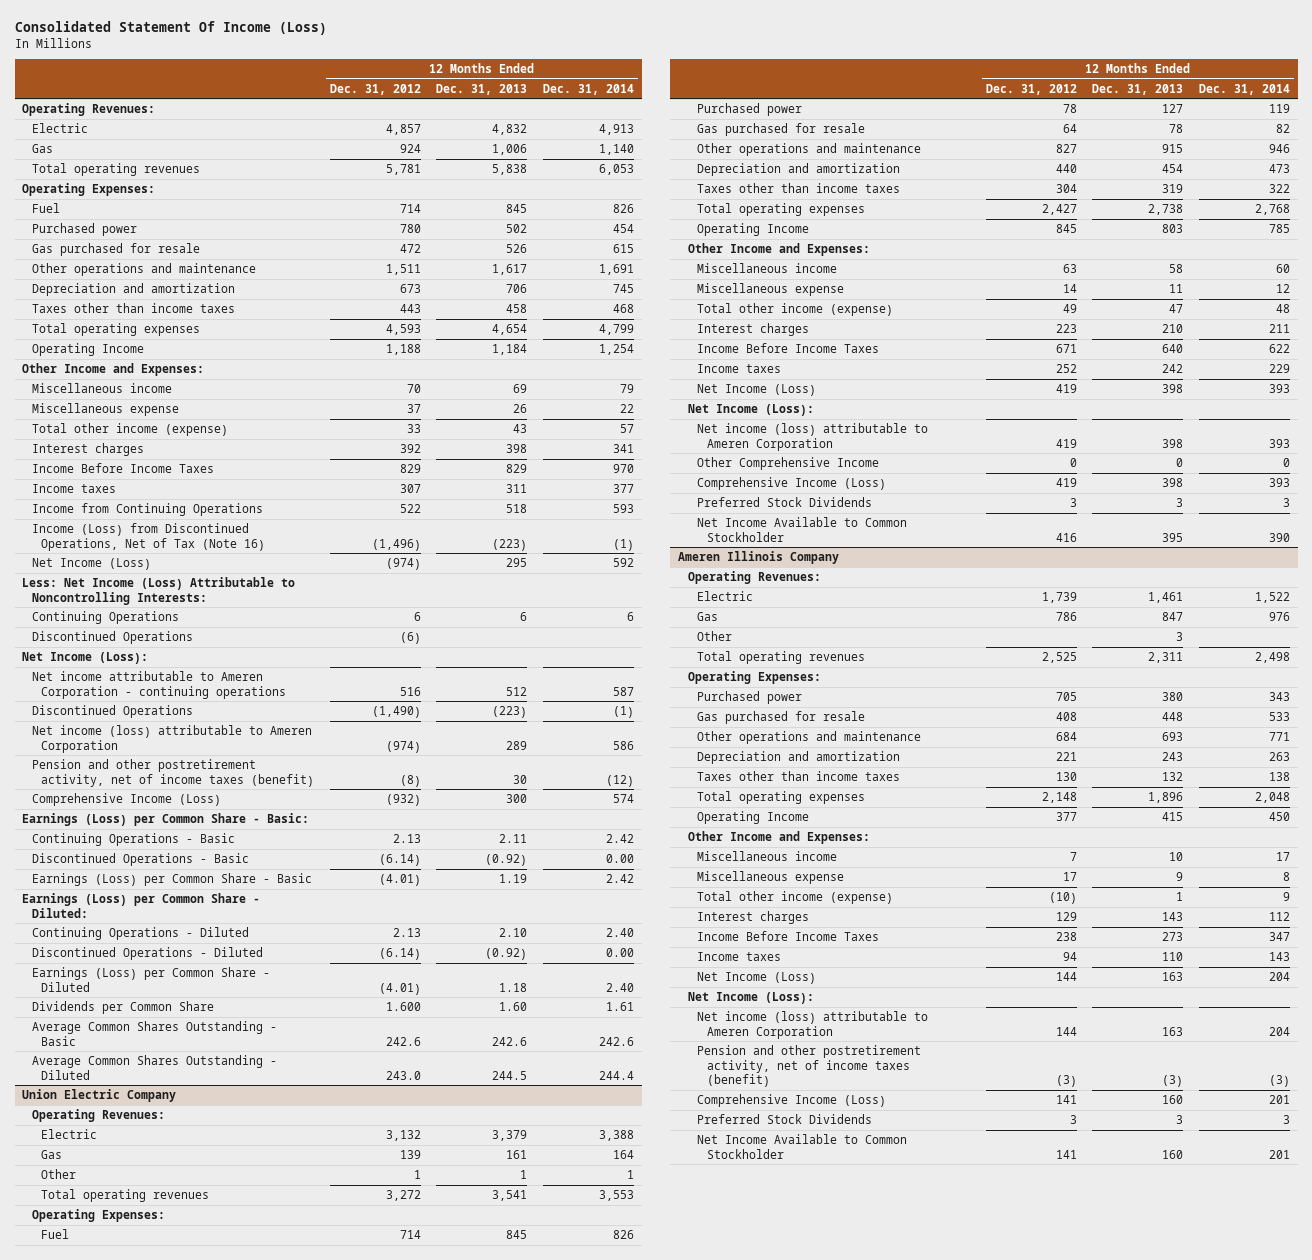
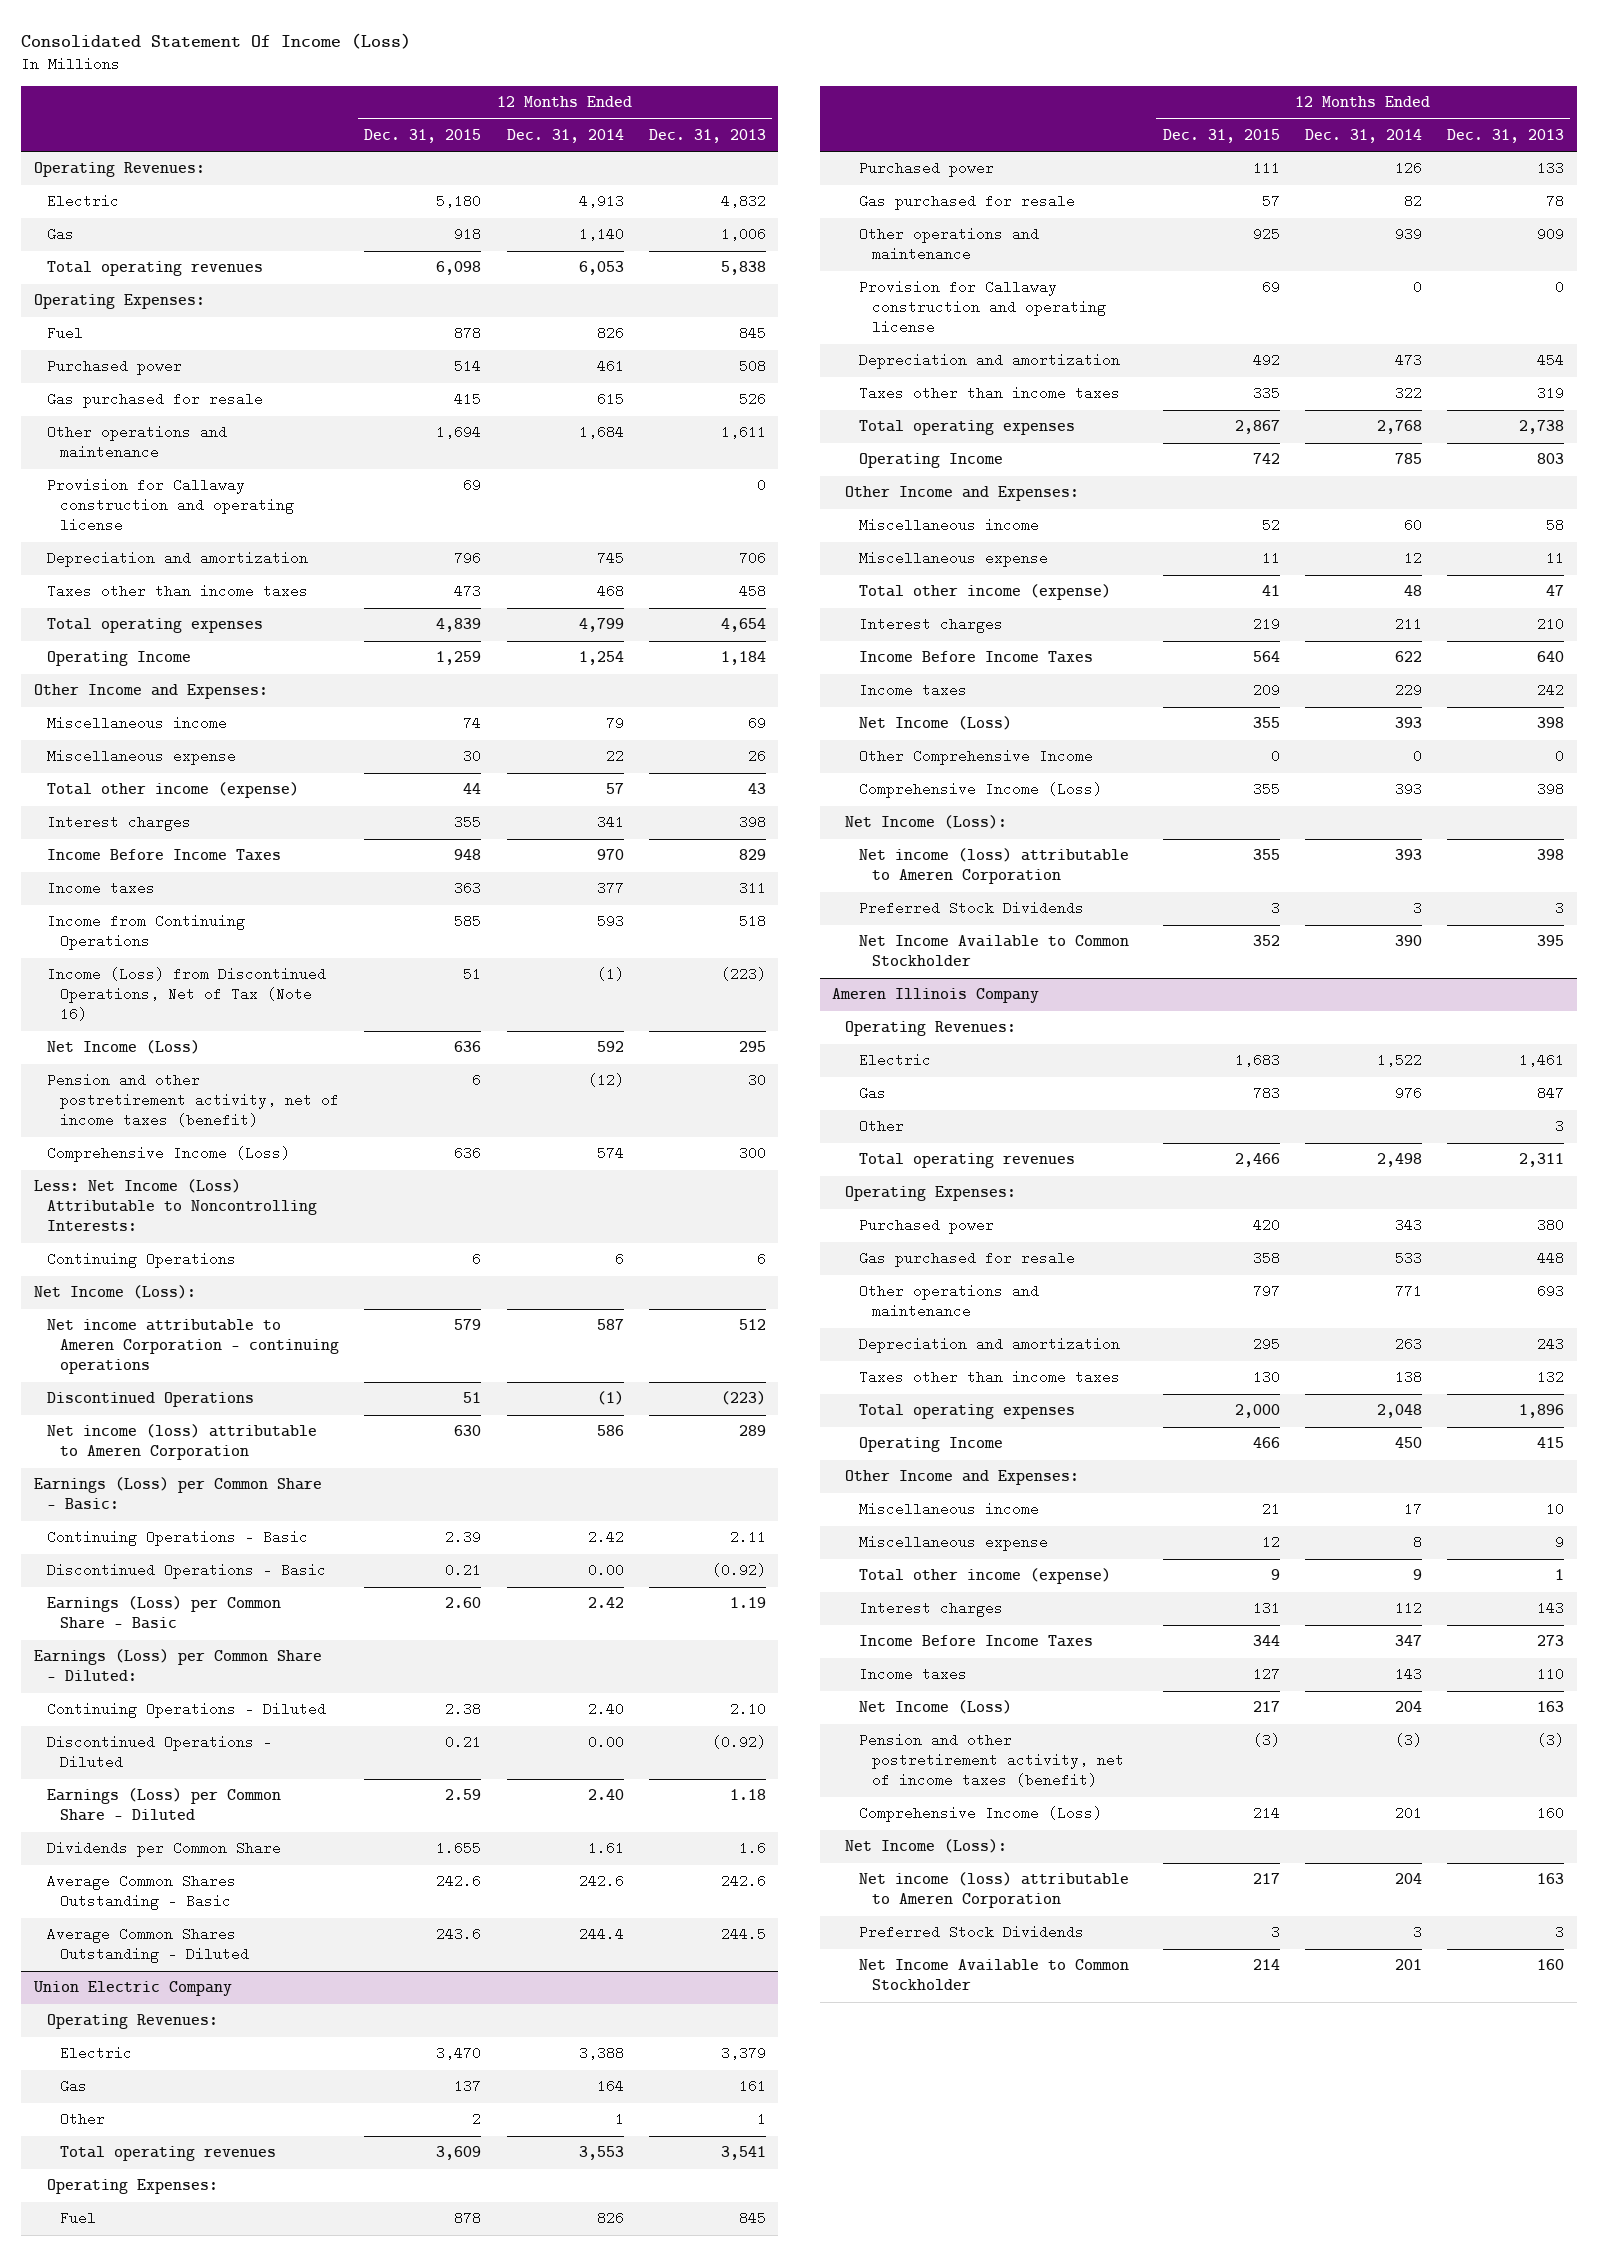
[329,83,421,95] Dec. 31, 2012 -> none
none -> [364,128,482,143] Dec. 31, 2015
[506,223,528,233] 502 -> [738,359,766,374] 508
[613,223,635,233] 454 -> [596,359,624,374] 461
[492,263,528,275] 1,617 -> [720,425,766,440] 1,611
[599,263,635,275] 1,691 -> [578,425,624,440] 1,684
none -> [47,478,295,533] Provision for Callaway construction and operating license
[31,758,315,787] Pension and other postretirement activity, net of income taxes (benefit) -> [47,1073,340,1128] Pension and other postretirement activity, net of income taxes (benefit)
[31,792,221,806] Comprehensive Income (Loss) -> [47,1146,291,1163] Comprehensive Income (Loss)
[31,630,193,644] Discontinued Operations -> none
[499,1001,528,1011] 1.60 -> [738,1841,766,1856] 1.6
[1162,103,1184,113] 127 -> [1536,161,1564,176] 133
[1268,103,1290,113] 119 -> [1394,161,1422,176] 126
[1162,143,1184,153] 915 -> [1536,227,1564,242] 909
[1268,143,1290,153] 946 -> [1394,227,1422,242] 939
none -> [858,280,1106,335] Provision for Callaway construction and operating license
[687,403,814,416] Net Income (Loss): -> [845,815,1008,830] Net Income (Loss):
[697,422,929,451] Net income (loss) attributable to Ameren Corporation -> [858,848,1129,885] Net income (loss) attributable to Ameren Corporation
[687,991,814,1004] Net Income (Loss): -> [845,1839,1008,1854] Net Income (Loss):
[697,1010,929,1039] Net income (loss) attributable to Ameren Corporation -> [858,1872,1129,1909] Net income (loss) attributable to Ameren Corporation

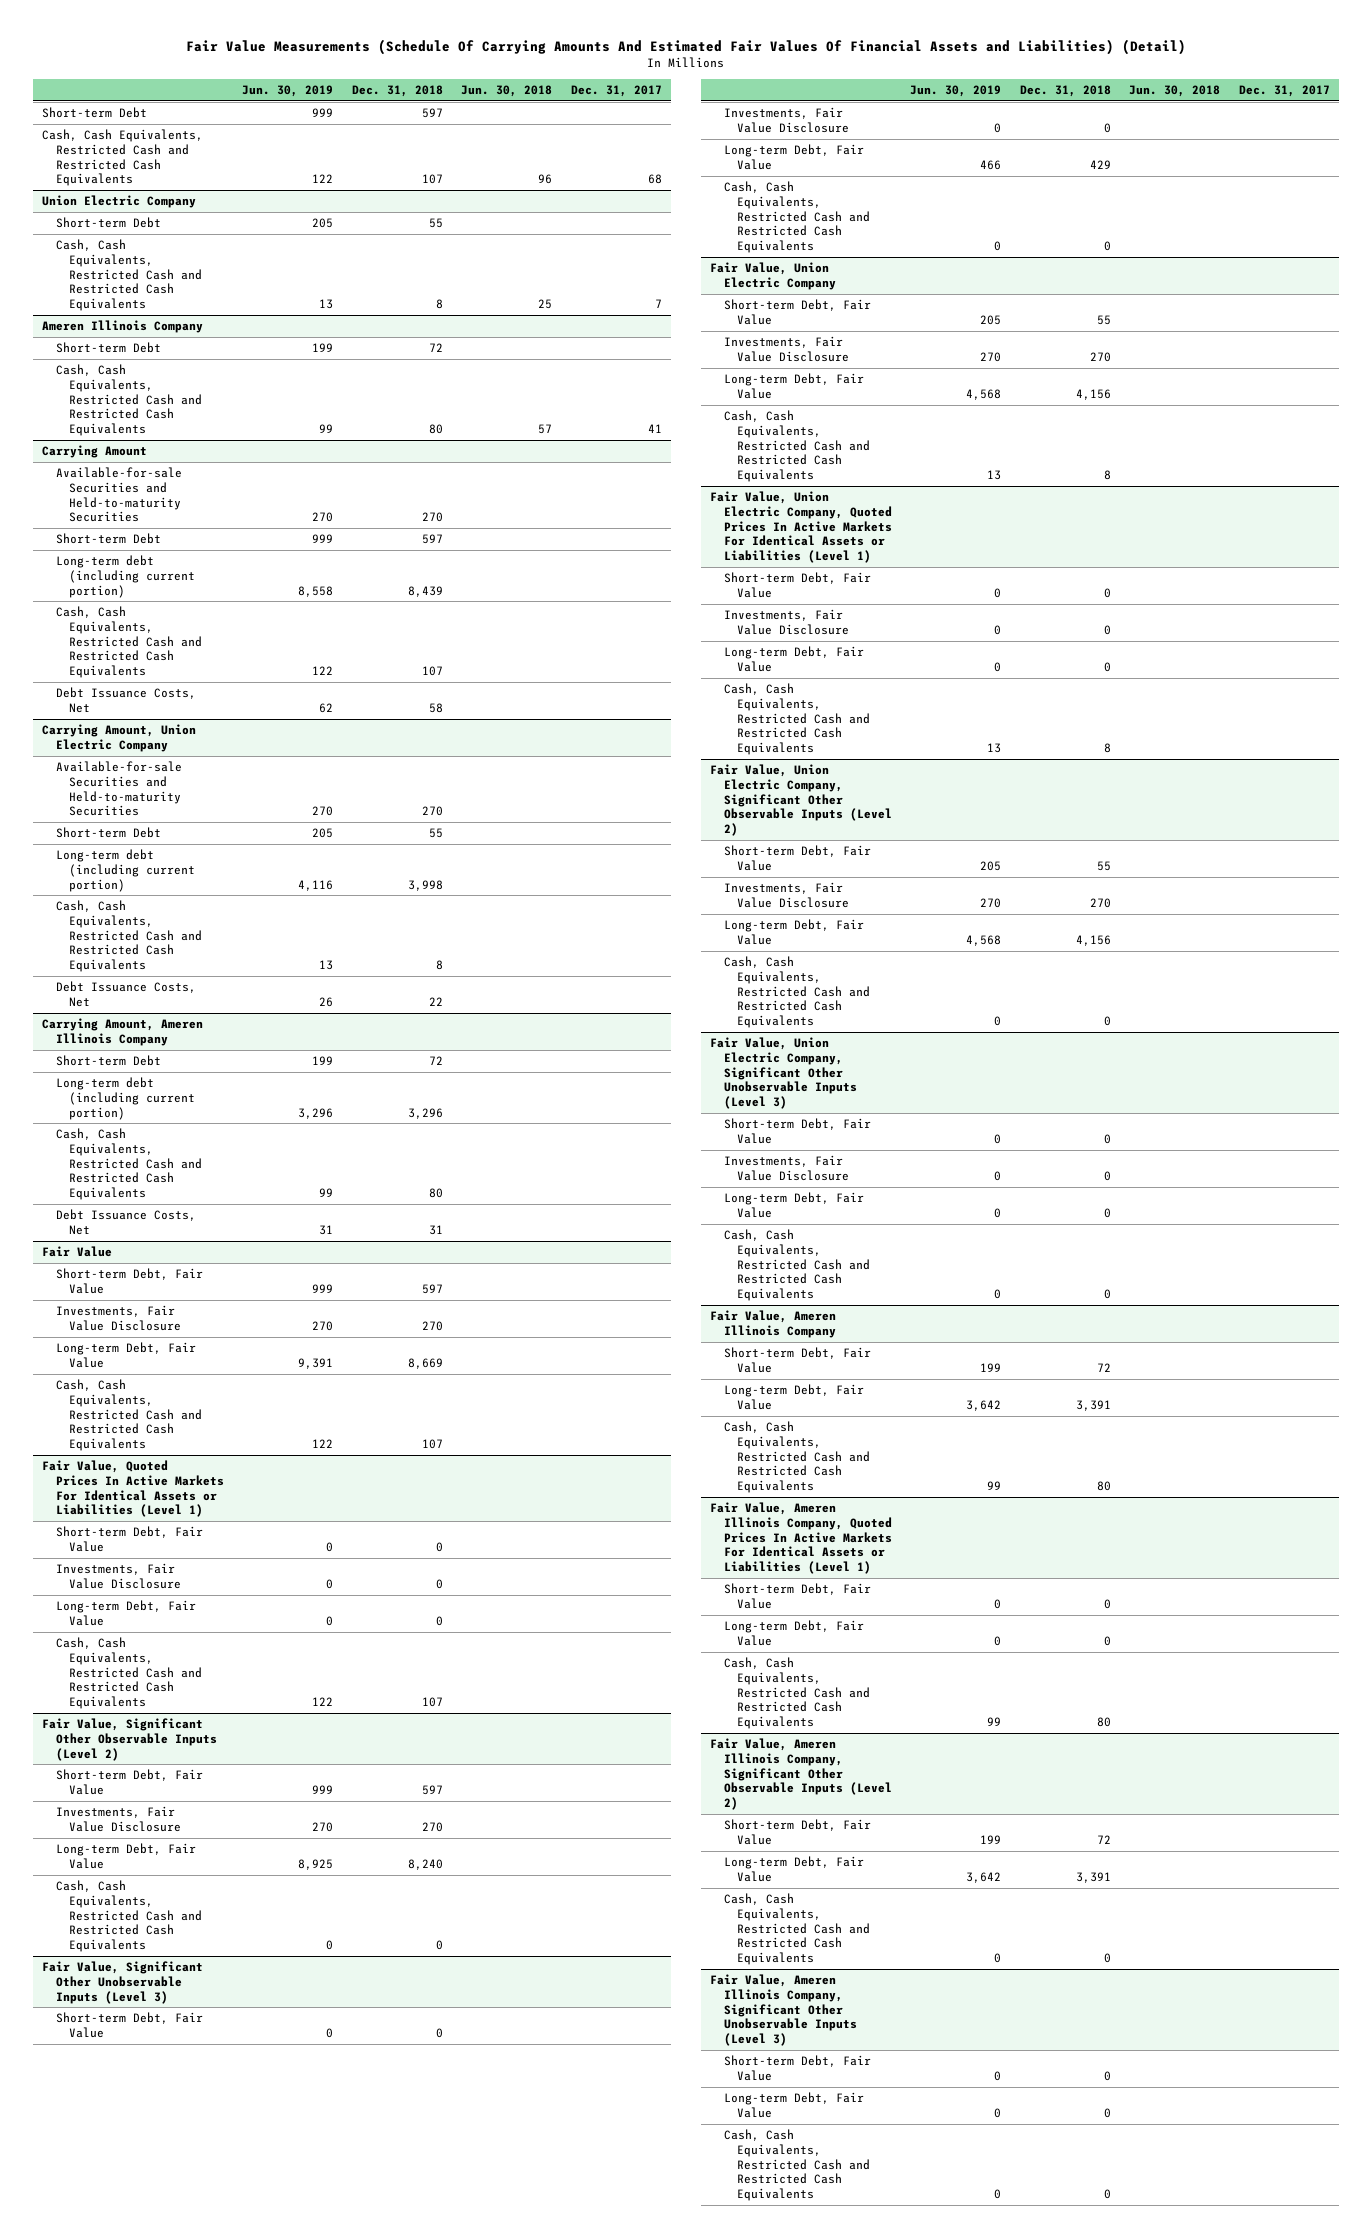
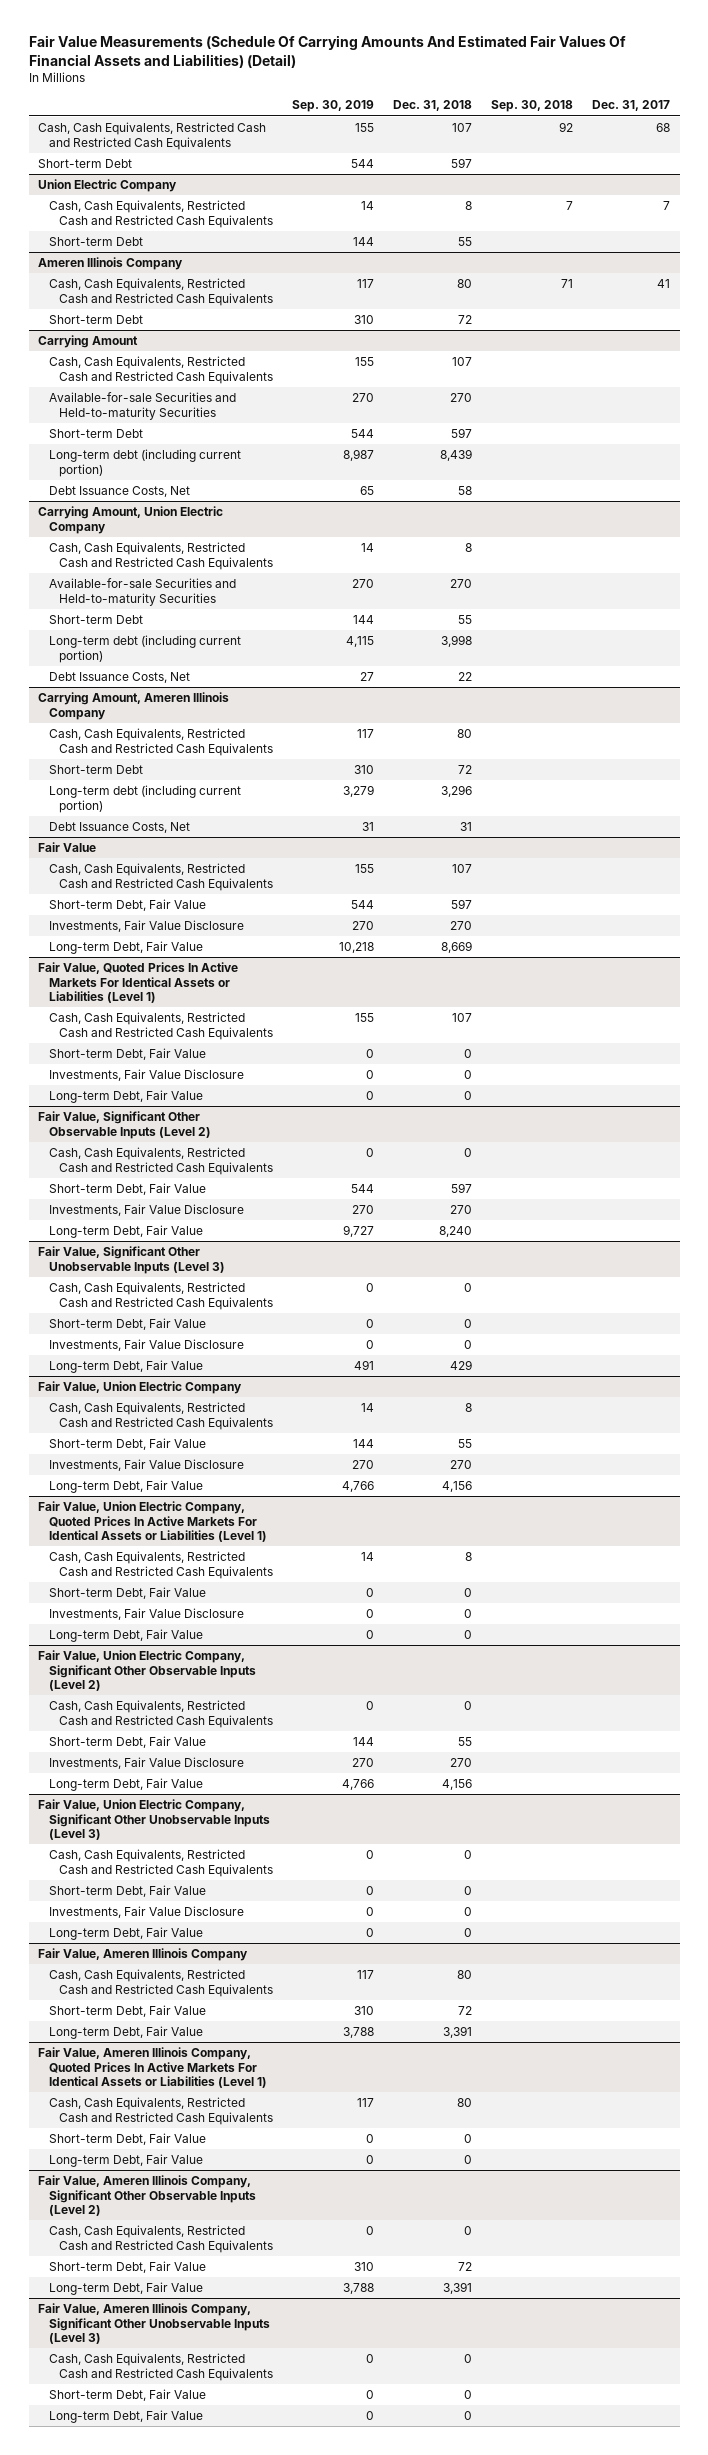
[242,85,334,98] Jun. 30, 2019 -> none
[461,85,553,98] Jun. 30, 2018 -> none
none -> [292,100,375,113] Sep. 30, 2019
none -> [491,100,574,113] Sep. 30, 2018
[42,107,148,119] Short-term Debt -> [38,159,133,169] Short-term Debt
[55,217,161,229] Short-term Debt -> [48,237,143,247] Short-term Debt
[55,342,161,354] Short-term Debt -> [48,315,143,325] Short-term Debt
[55,606,203,678] Cash, Cash Equivalents, Restricted Cash and Restricted Cash Equivalents -> [48,356,274,384] Cash, Cash Equivalents, Restricted Cash and Restricted Cash Equivalents
[55,900,203,972] Cash, Cash Equivalents, Restricted Cash and Restricted Cash Equivalents -> [48,542,274,570] Cash, Cash Equivalents, Restricted Cash and Restricted Cash Equivalents
[55,1128,203,1200] Cash, Cash Equivalents, Restricted Cash and Restricted Cash Equivalents -> [48,728,274,756] Cash, Cash Equivalents, Restricted Cash and Restricted Cash Equivalents
[55,1379,203,1451] Cash, Cash Equivalents, Restricted Cash and Restricted Cash Equivalents -> [48,863,274,891] Cash, Cash Equivalents, Restricted Cash and Restricted Cash Equivalents
[55,1637,203,1709] Cash, Cash Equivalents, Restricted Cash and Restricted Cash Equivalents -> [48,1012,274,1040] Cash, Cash Equivalents, Restricted Cash and Restricted Cash Equivalents
[55,1880,203,1952] Cash, Cash Equivalents, Restricted Cash and Restricted Cash Equivalents -> [48,1147,274,1175] Cash, Cash Equivalents, Restricted Cash and Restricted Cash Equivalents
[723,181,870,253] Cash, Cash Equivalents, Restricted Cash and Restricted Cash Equivalents -> [48,1282,274,1310] Cash, Cash Equivalents, Restricted Cash and Restricted Cash Equivalents
[723,410,870,482] Cash, Cash Equivalents, Restricted Cash and Restricted Cash Equivalents -> [48,1402,274,1430] Cash, Cash Equivalents, Restricted Cash and Restricted Cash Equivalents
[723,683,870,755] Cash, Cash Equivalents, Restricted Cash and Restricted Cash Equivalents -> [48,1551,274,1579] Cash, Cash Equivalents, Restricted Cash and Restricted Cash Equivalents
[723,956,870,1028] Cash, Cash Equivalents, Restricted Cash and Restricted Cash Equivalents -> [48,1700,274,1728] Cash, Cash Equivalents, Restricted Cash and Restricted Cash Equivalents
[723,1229,870,1301] Cash, Cash Equivalents, Restricted Cash and Restricted Cash Equivalents -> [48,1849,274,1877] Cash, Cash Equivalents, Restricted Cash and Restricted Cash Equivalents
[723,1421,870,1493] Cash, Cash Equivalents, Restricted Cash and Restricted Cash Equivalents -> [48,1969,274,1997] Cash, Cash Equivalents, Restricted Cash and Restricted Cash Equivalents
[723,1657,870,1729] Cash, Cash Equivalents, Restricted Cash and Restricted Cash Equivalents -> [48,2097,274,2125] Cash, Cash Equivalents, Restricted Cash and Restricted Cash Equivalents
[723,1893,870,1965] Cash, Cash Equivalents, Restricted Cash and Restricted Cash Equivalents -> [48,2225,274,2253] Cash, Cash Equivalents, Restricted Cash and Restricted Cash Equivalents
[723,2129,870,2201] Cash, Cash Equivalents, Restricted Cash and Restricted Cash Equivalents -> [48,2353,274,2381] Cash, Cash Equivalents, Restricted Cash and Restricted Cash Equivalents

